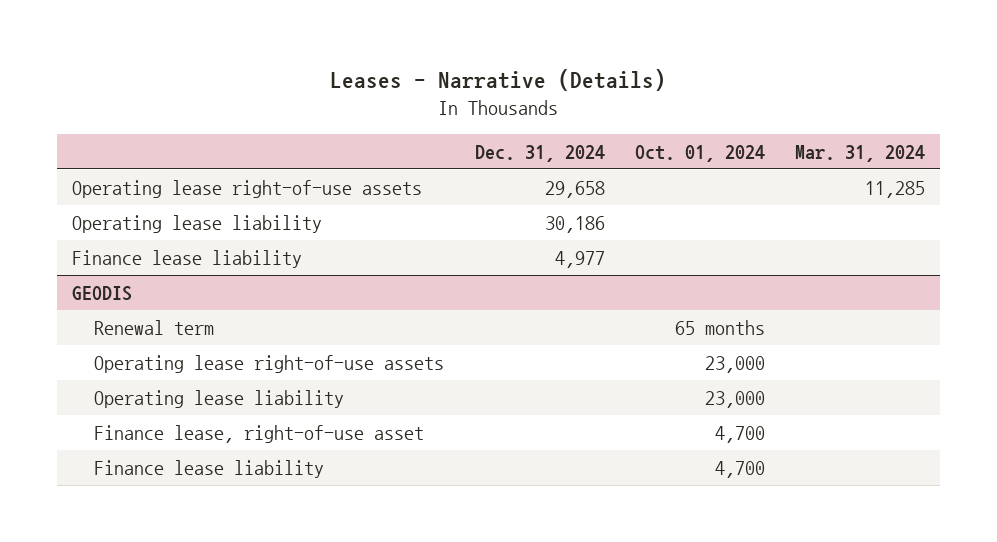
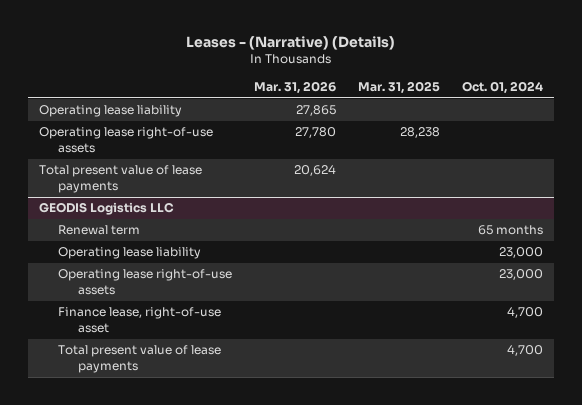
[330,69,667,92] Leases - Narrative (Details) -> [185,35,395,50] Leases - (Narrative) (Details)
[474,144,605,162] Dec. 31, 2024 -> none
[794,144,925,162] Mar. 31, 2024 -> none
none -> [254,80,337,94] Mar. 31, 2026
none -> [358,80,441,94] Mar. 31, 2025
[71,179,422,198] Operating lease right-of-use assets -> [38,127,213,154] Operating lease right-of-use assets
[71,249,302,268] Finance lease liability -> [38,165,202,194] Total present value of lease payments
[71,285,132,301] GEODIS -> [38,202,174,216] GEODIS Logistics LLC
[94,354,445,373] Operating lease right-of-use assets -> none
none -> [58,269,233,296] Operating lease right-of-use assets
[94,459,325,478] Finance lease liability -> [58,345,222,374] Total present value of lease payments

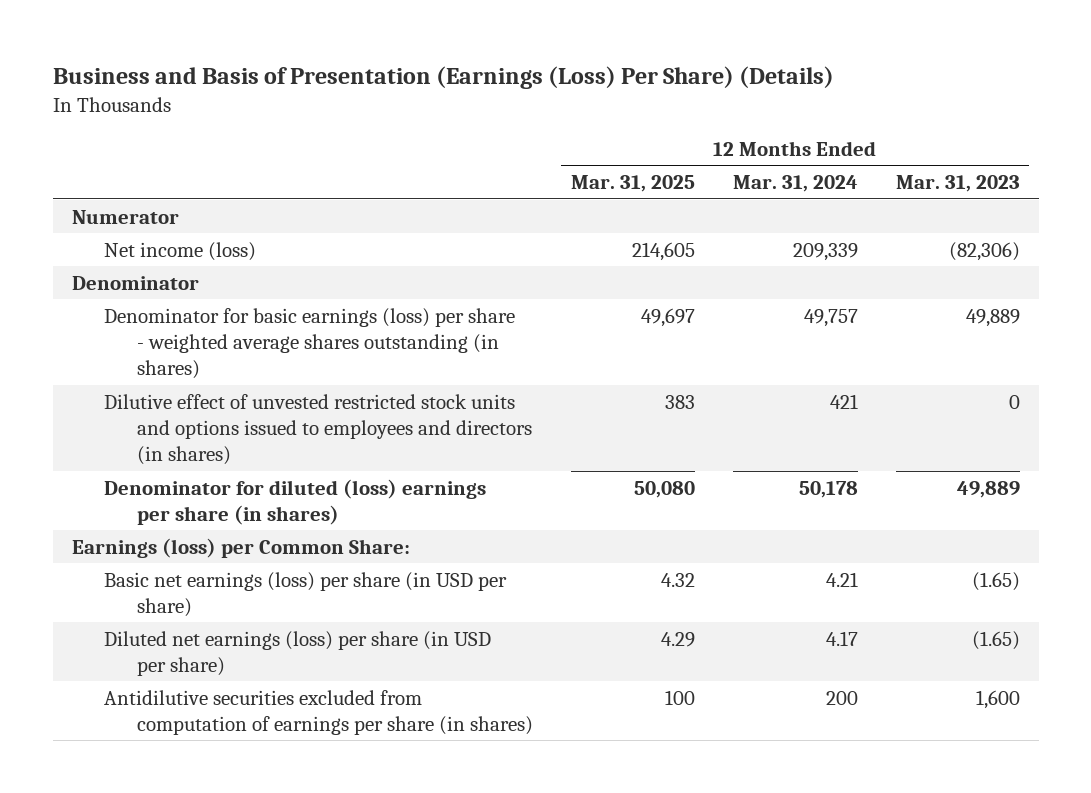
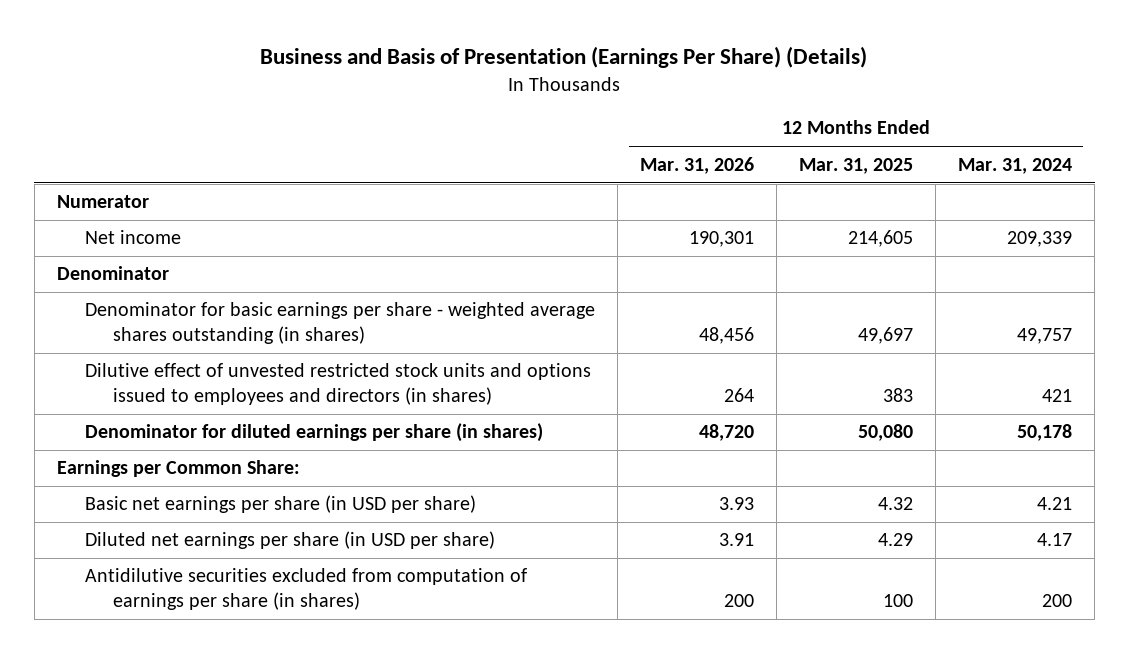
[52,66,834,90] Business and Basis of Presentation (Earnings (Loss) Per Share) (Details) -> [260,46,868,69] Business and Basis of Presentation (Earnings Per Share) (Details)
[895,175,1020,193] Mar. 31, 2023 -> none
none -> [640,156,755,174] Mar. 31, 2026
[104,241,257,261] Net income (loss) -> [85,230,182,245] Net income
[104,307,516,379] Denominator for basic earnings (loss) per share - weighted average shares outstanding (in shares) -> [85,302,596,345] Denominator for basic earnings per share - weighted average shares outstanding (in shares)
[104,478,487,525] Denominator for diluted (loss) earnings per share (in shares) -> [85,423,544,443] Denominator for diluted earnings per share (in shares)
[71,537,410,558] Earnings (loss) per Common Share: -> [56,460,300,478] Earnings per Common Share:
[104,571,508,617] Basic net earnings (loss) per share (in USD per share) -> [85,495,477,514] Basic net earnings per share (in USD per share)
[104,630,492,676] Diluted net earnings (loss) per share (in USD per share) -> [85,531,496,550] Diluted net earnings per share (in USD per share)

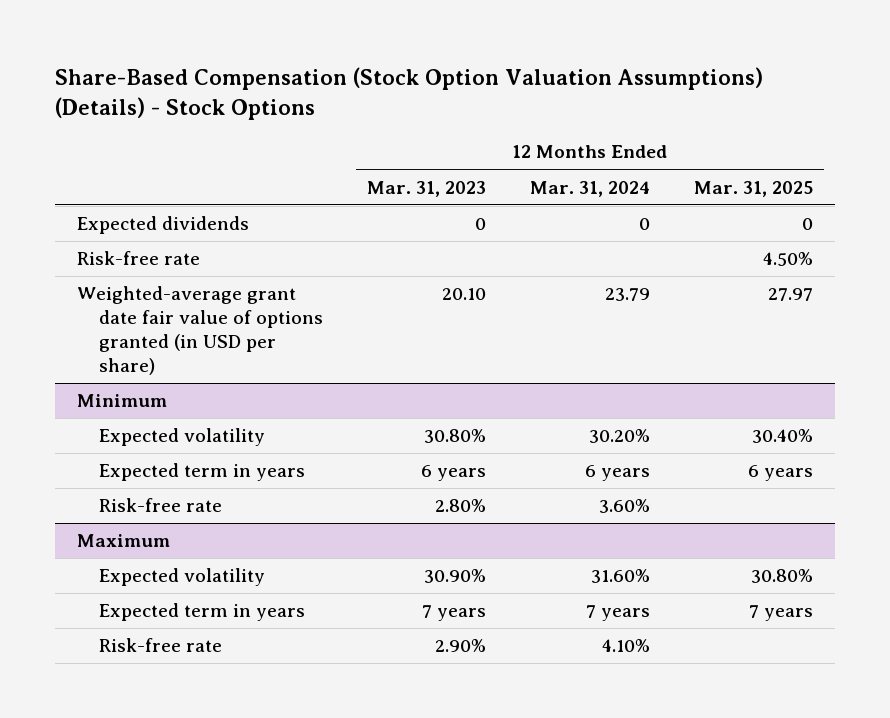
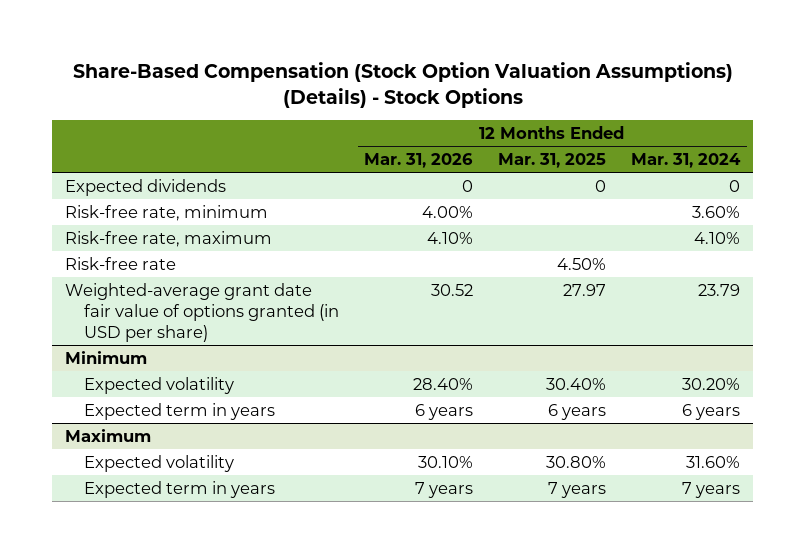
[366,180,486,197] Mar. 31, 2023 -> none
none -> [363,152,473,168] Mar. 31, 2026
none -> [64,204,268,221] Risk-free rate, minimum
none -> [64,230,272,247] Risk-free rate, maximum
[98,498,222,513] Risk-free rate -> none
[98,638,222,653] Risk-free rate -> none

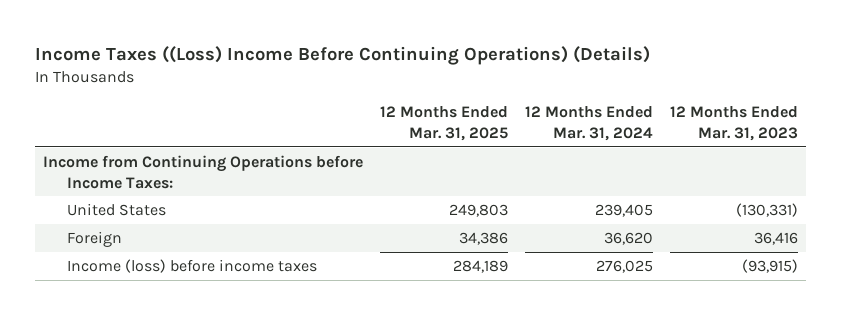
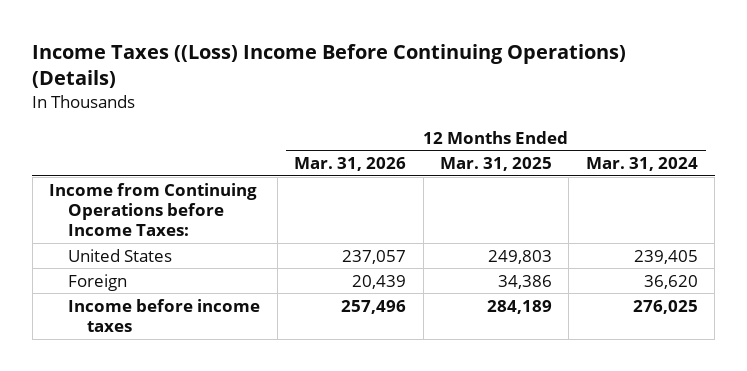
[669,106,798,142] 12 Months Ended Mar. 31, 2023 -> none
none -> [294,157,407,172] Mar. 31, 2026
[67,258,318,273] Income (loss) before income taxes -> [68,298,261,332] Income before income taxes

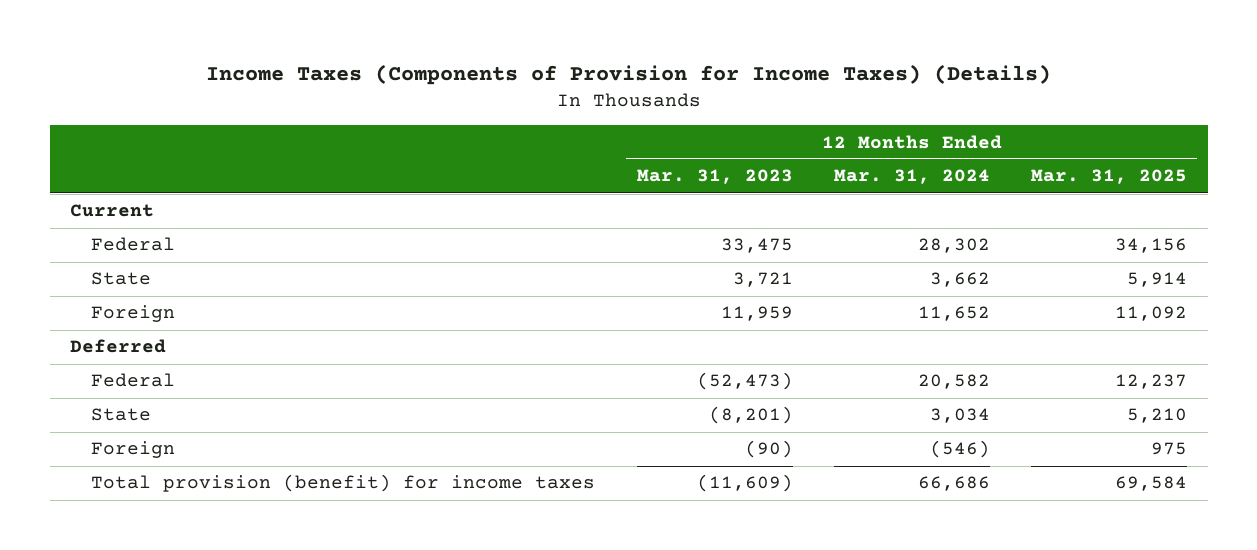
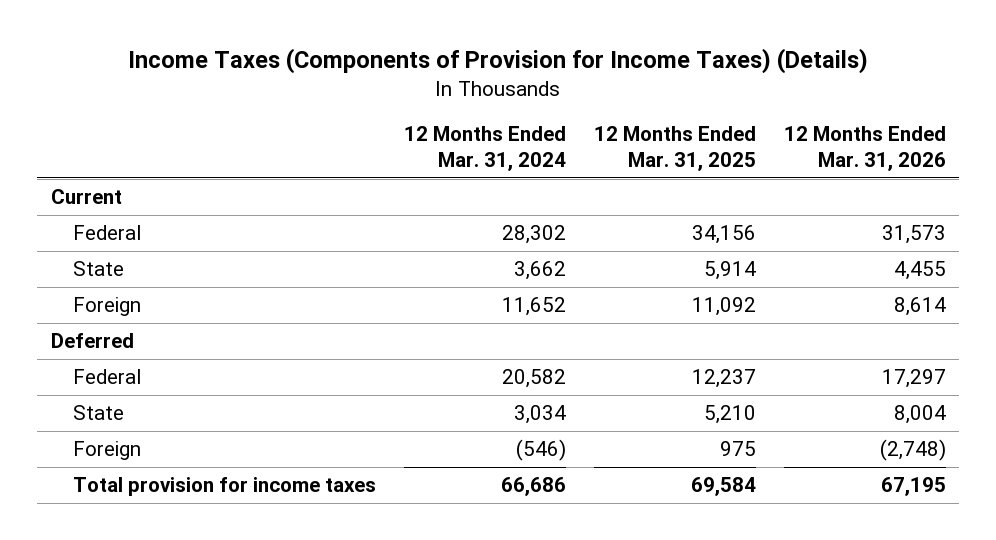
[636,169,793,185] Mar. 31, 2023 -> none
none -> [783,126,946,171] 12 Months Ended Mar. 31, 2026
[91,474,596,493] Total provision (benefit) for income taxes -> [72,477,376,497] Total provision for income taxes

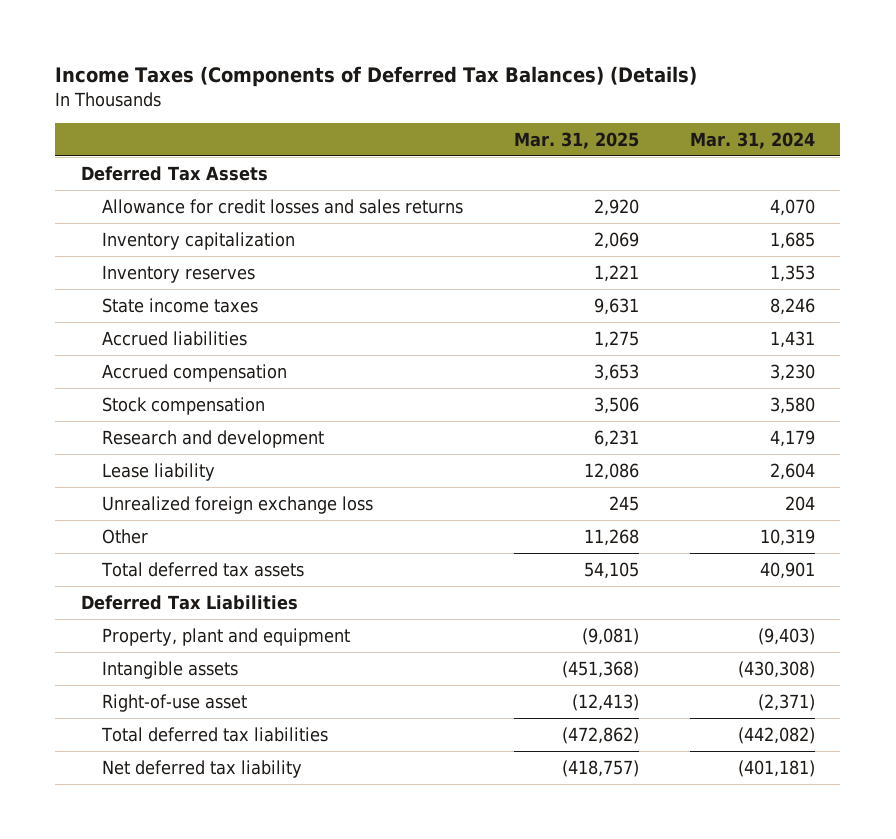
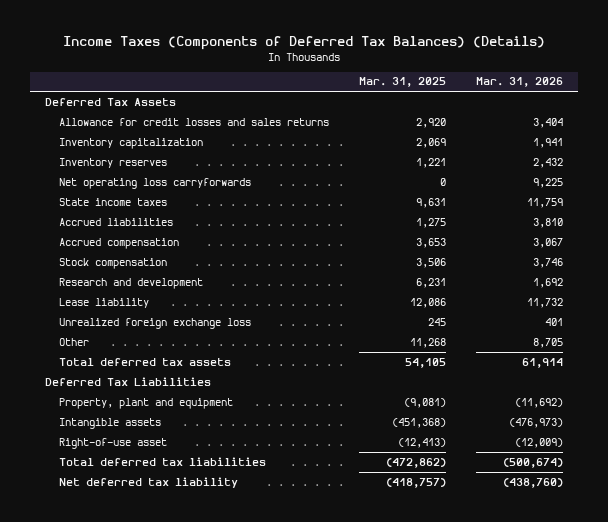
[689,131,815,149] Mar. 31, 2024 -> none
none -> [475,77,563,88] Mar. 31, 2026
none -> [58,177,251,189] Net operating loss carryforwards

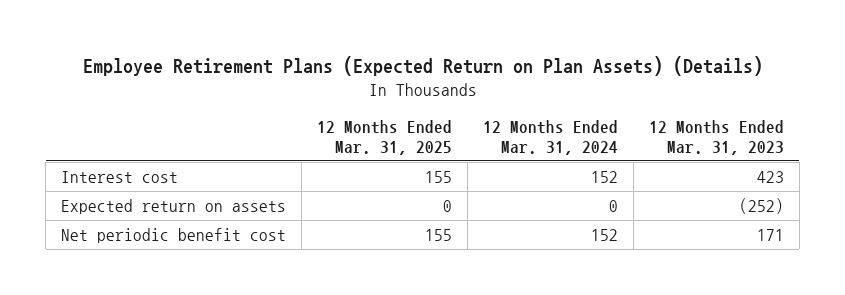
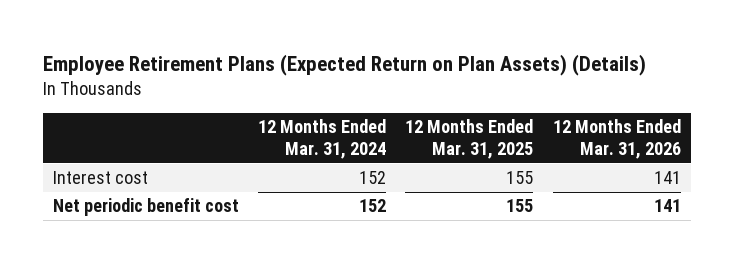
[648,119,784,155] 12 Months Ended Mar. 31, 2023 -> none
none -> [552,119,681,160] 12 Months Ended Mar. 31, 2026
[61,198,287,214] Expected return on assets -> none

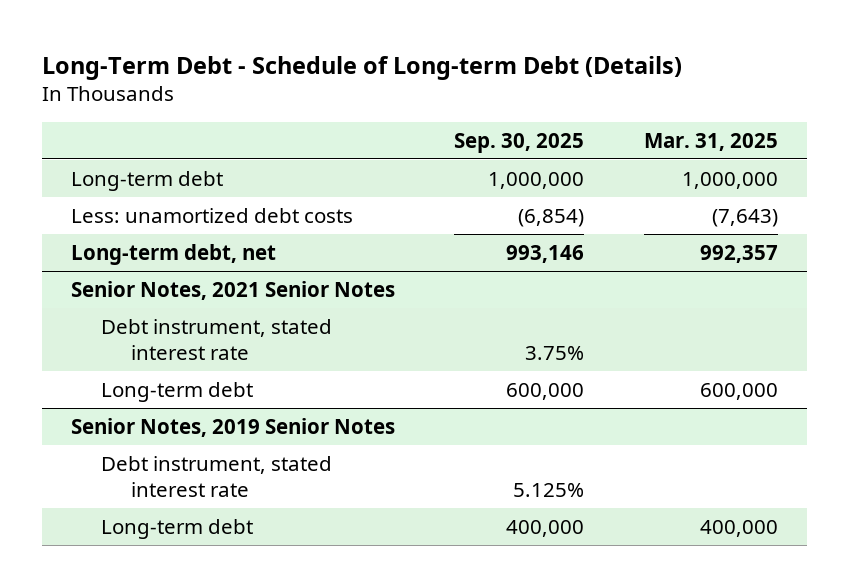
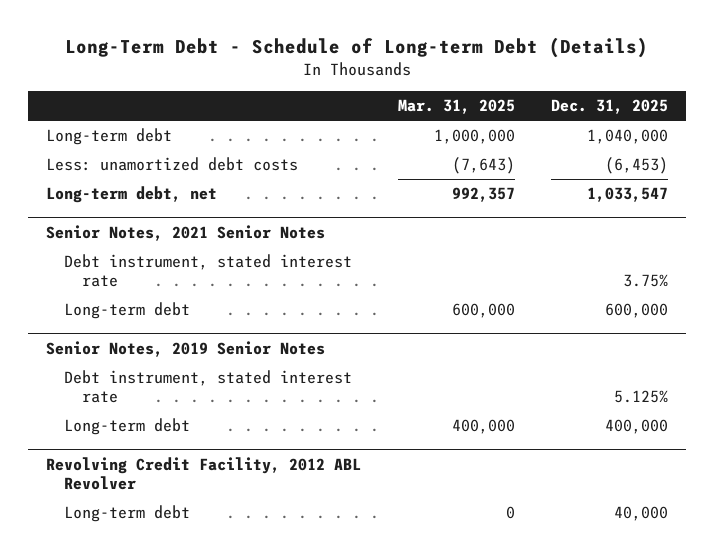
[454,132,585,153] Sep. 30, 2025 -> none
none -> [550,99,668,115] Dec. 31, 2025
none -> [46,456,362,490] Revolving Credit Facility, 2012 ABL Revolver
none -> [64,505,191,523] Long-term debt

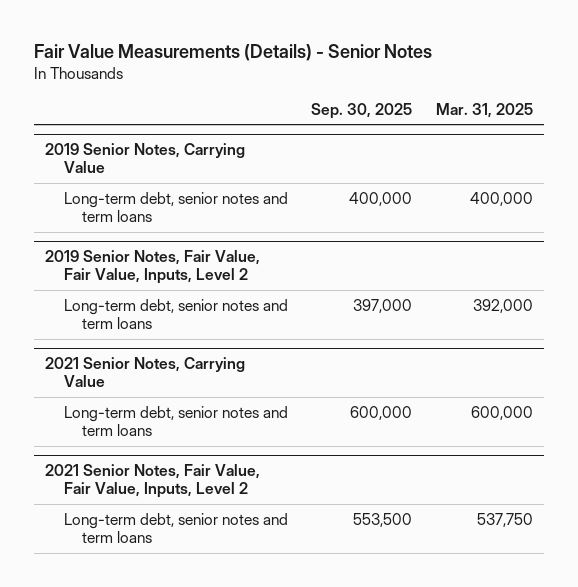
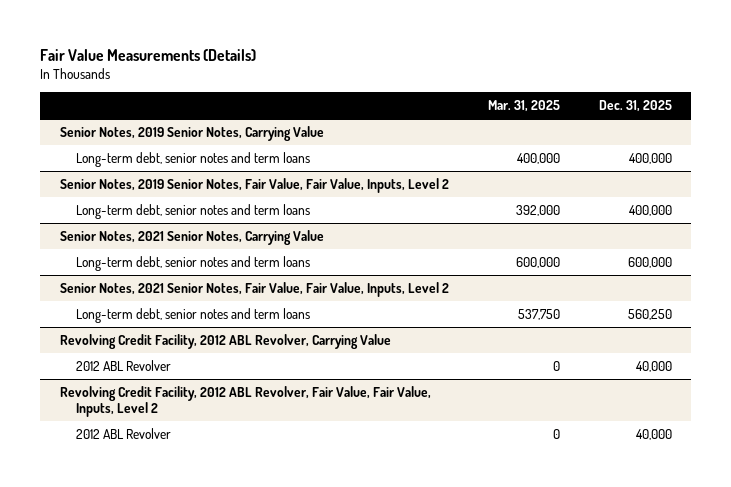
[33,43,432,61] Fair Value Measurements (Details) - Senior Notes -> [40,48,257,61] Fair Value Measurements (Details)
[311,102,413,119] Sep. 30, 2025 -> none
none -> [598,100,672,113] Dec. 31, 2025
[45,142,246,174] 2019 Senior Notes, Carrying Value -> [59,125,324,141] Senior Notes, 2019 Senior Notes, Carrying Value
[45,249,261,285] 2019 Senior Notes, Fair Value, Fair Value, Inputs, Level 2 -> [59,177,449,193] Senior Notes, 2019 Senior Notes, Fair Value, Fair Value, Inputs, Level 2
[45,356,246,388] 2021 Senior Notes, Carrying Value -> [59,229,324,245] Senior Notes, 2021 Senior Notes, Carrying Value
[45,463,261,499] 2021 Senior Notes, Fair Value, Fair Value, Inputs, Level 2 -> [59,281,449,297] Senior Notes, 2021 Senior Notes, Fair Value, Fair Value, Inputs, Level 2
none -> [59,333,391,349] Revolving Credit Facility, 2012 ABL Revolver, Carrying Value
none -> [76,359,172,371] 2012 ABL Revolver
none -> [59,385,431,417] Revolving Credit Facility, 2012 ABL Revolver, Fair Value, Fair Value, Inputs, Level 2
none -> [76,427,172,439] 2012 ABL Revolver

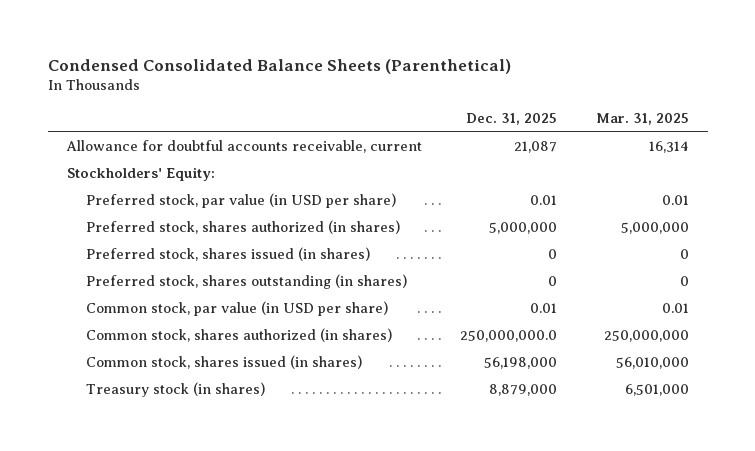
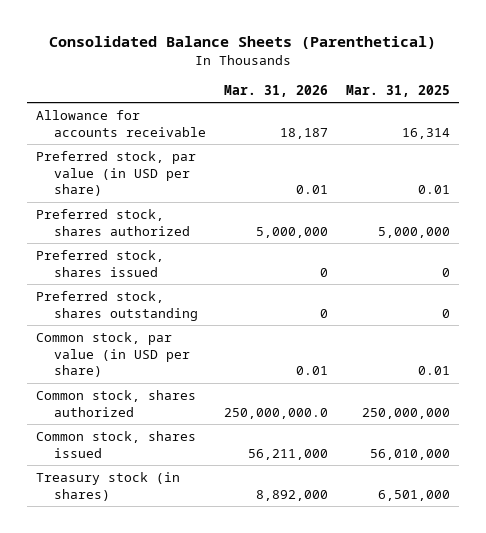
[47,58,511,74] Condensed Consolidated Balance Sheets (Parenthetical) -> [48,36,436,50] Consolidated Balance Sheets (Parenthetical)
[466,113,558,126] Dec. 31, 2025 -> none
none -> [224,84,329,97] Mar. 31, 2026
[66,167,215,182] Stockholders' Equity: -> none
[65,140,422,154] Allowance for doubtful accounts receivable, current -> [35,109,207,137] Allowance for accounts receivable
[85,220,400,235] Preferred stock, shares authorized (in shares) -> [35,208,191,236] Preferred stock, shares authorized
[85,247,370,262] Preferred stock, shares issued (in shares) -> [35,249,164,277] Preferred stock, shares issued
[85,274,407,290] Preferred stock, shares outstanding (in shares) -> [35,290,199,321] Preferred stock, shares outstanding
[85,328,392,343] Common stock, shares authorized (in shares) -> [35,389,196,417] Common stock, shares authorized
[85,355,362,370] Common stock, shares issued (in shares) -> [35,430,196,458] Common stock, shares issued

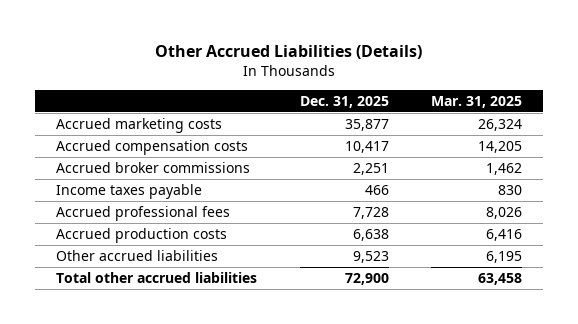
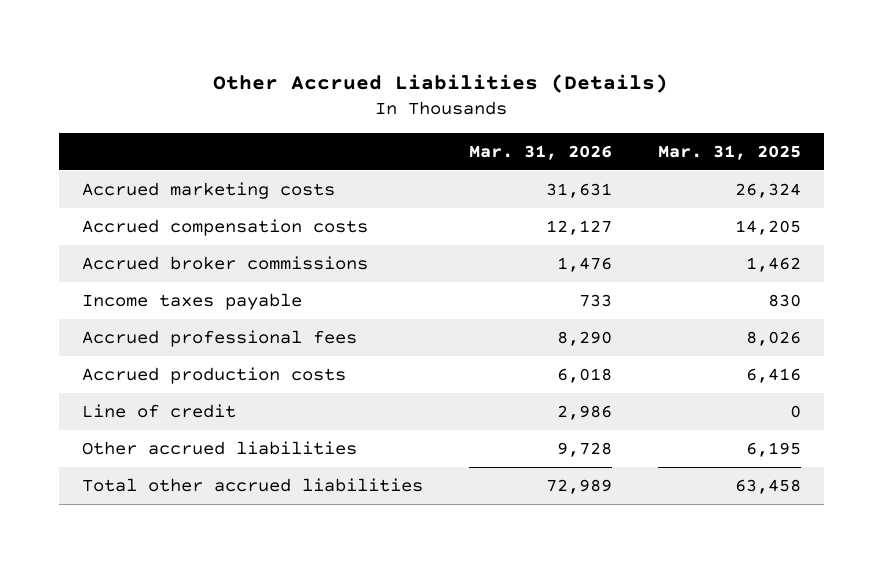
[299,96,389,109] Dec. 31, 2025 -> none
none -> [468,144,612,160] Mar. 31, 2026
none -> [82,404,237,419] Line of credit

